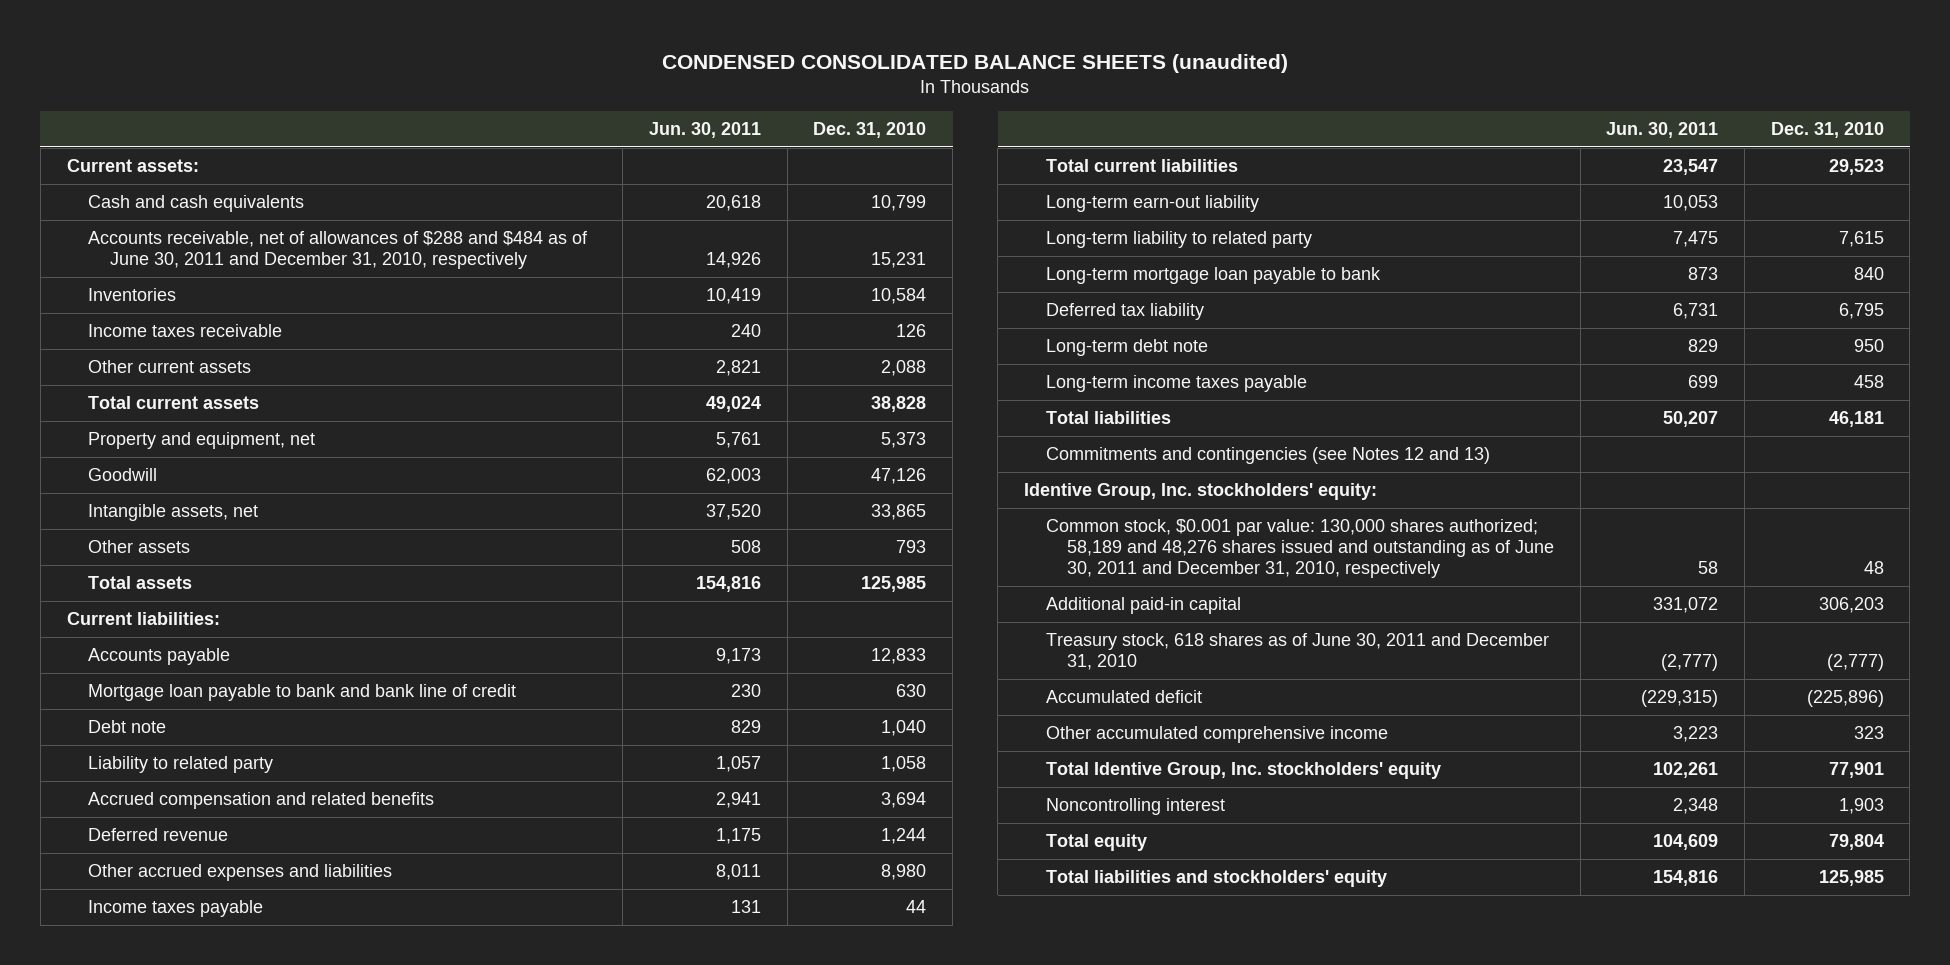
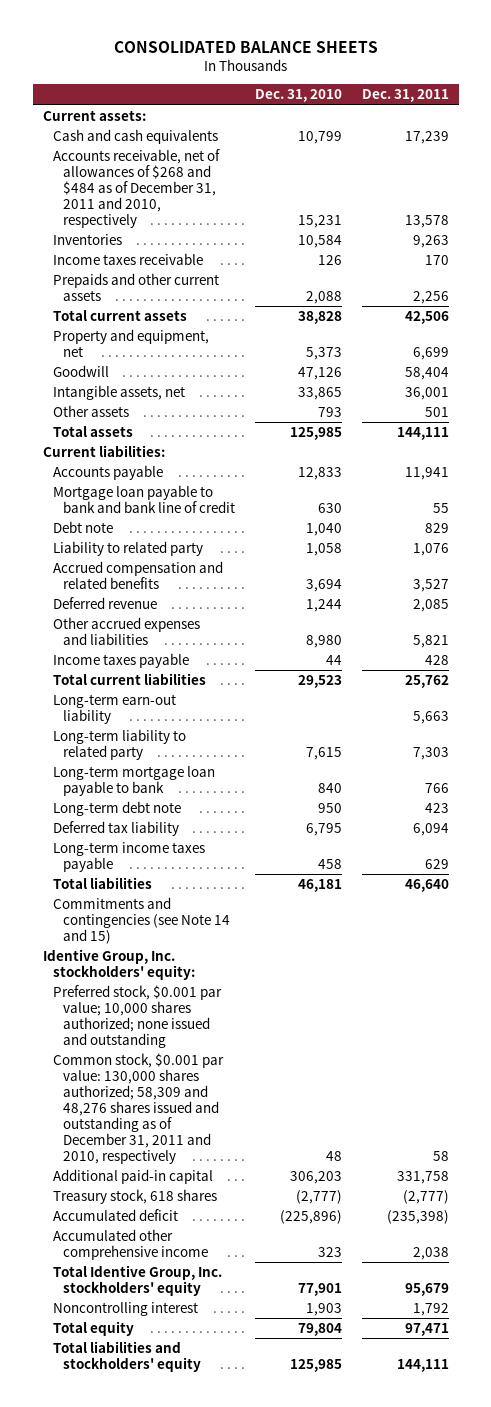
[662,53,1289,73] CONDENSED CONSOLIDATED BALANCE SHEETS (unaudited) -> [113,41,378,54] CONSOLIDATED BALANCE SHEETS
[649,122,762,139] Jun. 30, 2011 -> none
none -> [361,89,449,103] Dec. 31, 2011
[88,231,589,270] Accounts receivable, net of allowances of $288 and $484 as of June 30, 2011 and December 31, 2010, respectively -> [52,148,220,229] Accounts receivable, net of allowances of $268 and $484 as of December 31, 2011 and 2010, respectively
[88,360,252,374] Other current assets -> [52,272,219,301] Prepaids and other current assets
[1045,303,1204,321] Deferred tax liability -> [52,820,179,836] Deferred tax liability
[1045,447,1490,465] Commitments and contingencies (see Notes 12 and 13) -> [52,896,230,944] Commitments and contingencies (see Note 14 and 15)
none -> [52,984,222,1048] Preferred stock, $0.001 par value; 10,000 shares authorized; none issued and outstanding
[1045,519,1555,579] Common stock, $0.001 par value: 130,000 shares authorized; 58,189 and 48,276 shares issued and outstanding as of June 30, 2011 and December 31, 2010, respectively -> [52,1052,224,1165] Common stock, $0.001 par value: 130,000 shares authorized; 58,309 and 48,276 shares issued and outstanding as of December 31, 2011 and 2010, respectively
[1045,633,1549,671] Treasury stock, 618 shares as of June 30, 2011 and December 31, 2010 -> [52,1188,217,1204] Treasury stock, 618 shares
[1045,726,1388,744] Other accumulated comprehensive income -> [52,1228,208,1260] Accumulated other comprehensive income

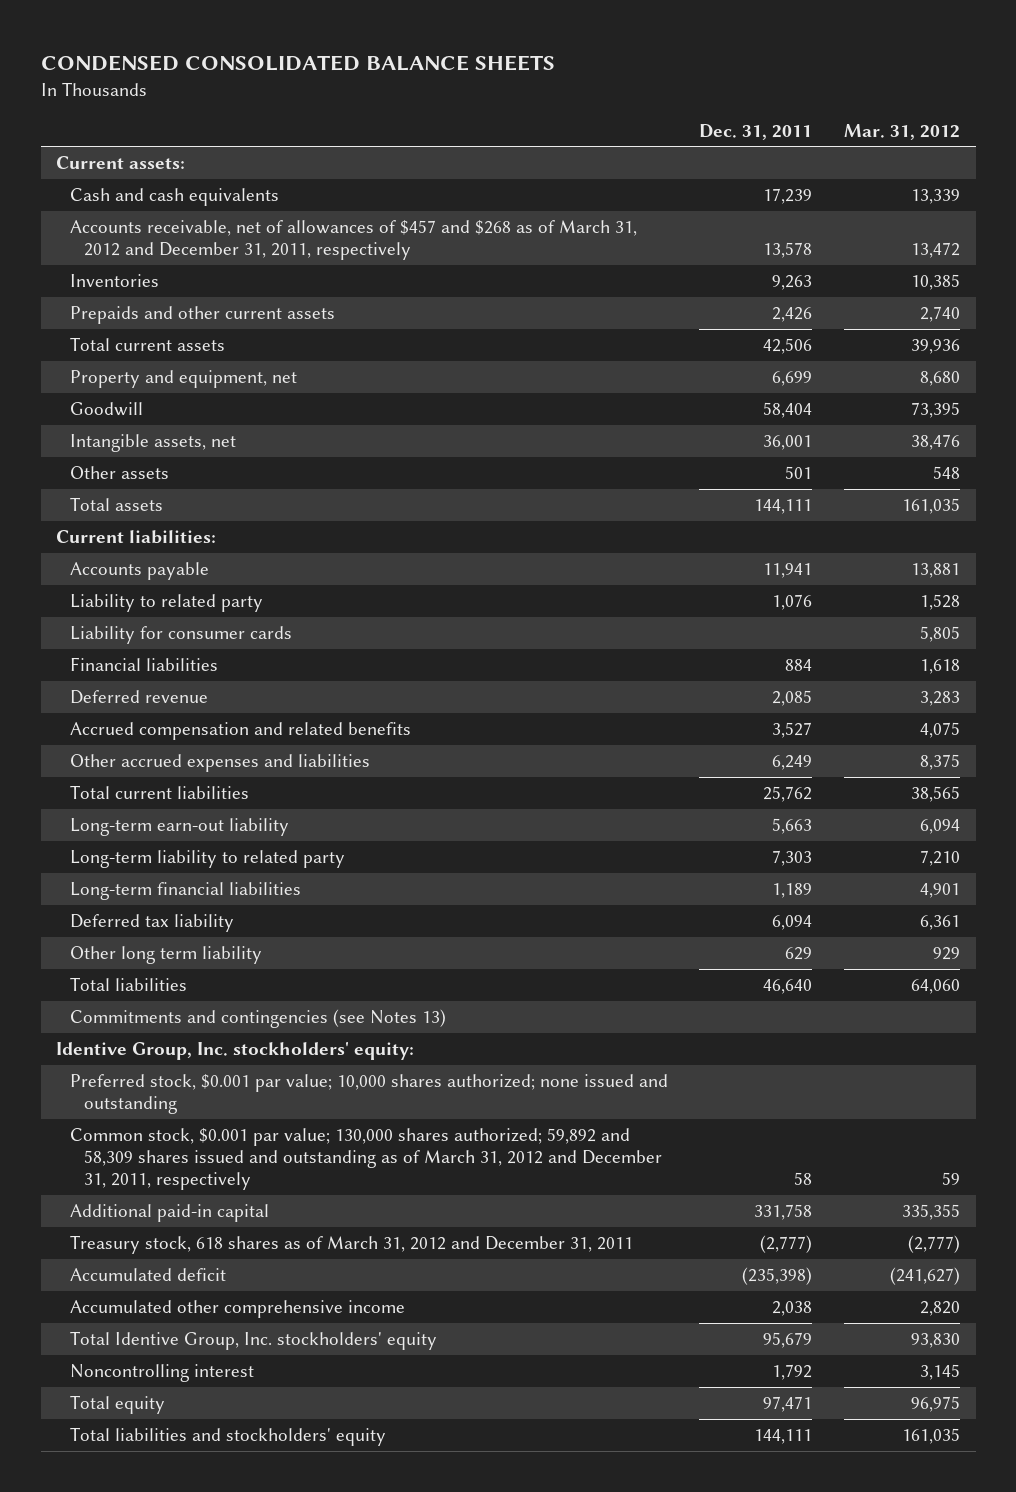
[113,41,378,54] CONSOLIDATED BALANCE SHEETS -> [40,55,555,72] CONDENSED CONSOLIDATED BALANCE SHEETS
[254,89,342,103] Dec. 31, 2010 -> none
none -> [843,123,960,140] Mar. 31, 2012
[52,148,220,229] Accounts receivable, net of allowances of $268 and $484 as of December 31, 2011 and 2010, respectively -> [70,220,638,260] Accounts receivable, net of allowances of $457 and $268 as of March 31, 2012 and December 31, 2011, respectively
[52,252,203,265] Income taxes receivable -> none
[412,290,449,304] 2,256 -> [772,307,813,323] 2,426
[52,484,235,513] Mortgage loan payable to bank and bank line of credit -> none
[52,520,113,533] Debt note -> none
none -> [70,626,293,645] Liability for consumer cards
none -> [70,657,219,672] Financial liabilities
[52,652,189,668] Income taxes payable -> none
[52,560,223,589] Accrued compensation and related benefits -> [70,722,412,741] Accrued compensation and related benefits
[412,634,449,648] 5,821 -> [772,755,813,771] 6,249
[52,765,215,796] Long-term mortgage loan payable to bank -> none
[52,800,181,816] Long-term debt note -> none
none -> [70,882,302,901] Long-term financial liabilities
[52,841,205,872] Long-term income taxes payable -> [70,946,263,965] Other long term liability
[52,896,230,944] Commitments and contingencies (see Note 14 and 15) -> [70,1009,447,1029] Commitments and contingencies (see Notes 13)
[52,1052,224,1165] Common stock, $0.001 par value: 130,000 shares authorized; 58,309 and 48,276 shares issued and outstanding as of December 31, 2011 and 2010, respectively -> [70,1128,662,1190] Common stock, $0.001 par value; 130,000 shares authorized; 59,892 and 58,309 shares issued and outstanding as of March 31, 2012 and December 31, 2011, respectively
[52,1188,217,1204] Treasury stock, 618 shares -> [70,1235,634,1255] Treasury stock, 618 shares as of March 31, 2012 and December 31, 2011

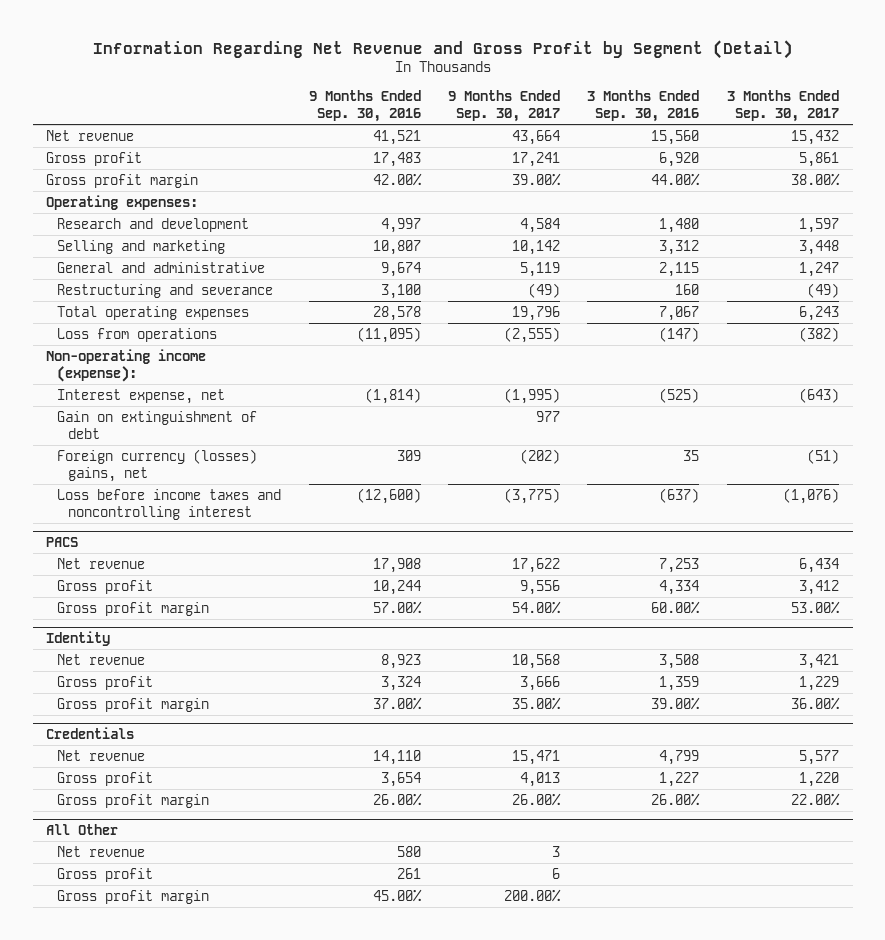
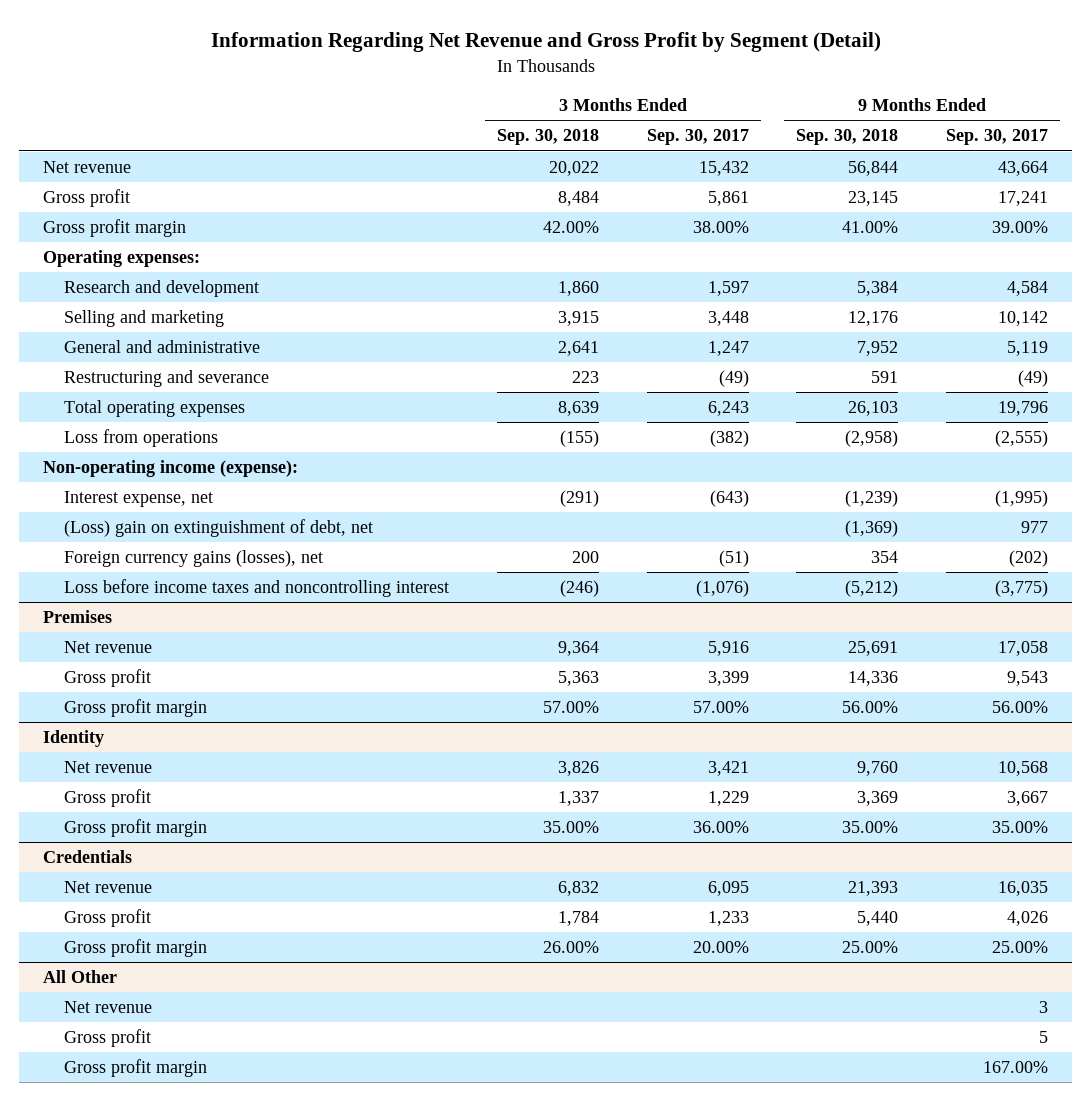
[308,90,421,123] 9 Months Ended Sep. 30, 2016 -> none
[587,90,700,123] 3 Months Ended Sep. 30, 2016 -> none
none -> [496,129,599,146] Sep. 30, 2018
none -> [796,129,899,146] Sep. 30, 2018
[57,410,258,439] Gain on extinguishment of debt -> [63,519,373,538] (Loss) gain on extinguishment of debt, net
[57,448,258,482] Foreign currency (losses) gains, net -> [63,550,323,568] Foreign currency gains (losses), net
[46,537,79,548] PACS -> [42,610,112,624] Premises
[512,557,561,573] 17,622 -> [998,641,1049,657] 17,058
[798,557,839,573] 6,434 -> [707,641,749,657] 5,916
[520,579,561,595] 9,556 -> [1007,671,1049,687] 9,543
[798,579,839,595] 3,412 -> [707,671,749,687] 3,399
[512,600,562,614] 54.00% -> [992,701,1049,714] 56.00%
[790,600,840,614] 53.00% -> [692,701,749,714] 57.00%
[520,675,561,691] 3,666 -> [1007,791,1049,807] 3,667
[512,749,561,765] 15,471 -> [998,881,1049,897] 16,035
[798,749,839,765] 5,577 -> [707,881,749,897] 6,095
[520,771,561,787] 4,013 -> [1007,911,1049,927] 4,026
[798,771,839,787] 1,220 -> [707,911,749,927] 1,233
[512,792,562,806] 26.00% -> [992,941,1049,954] 25.00%
[790,792,840,806] 22.00% -> [692,941,749,954] 20.00%
[552,867,561,879] 6 -> [1039,1031,1049,1044] 5
[504,888,562,902] 200.00% -> [983,1061,1049,1074] 167.00%

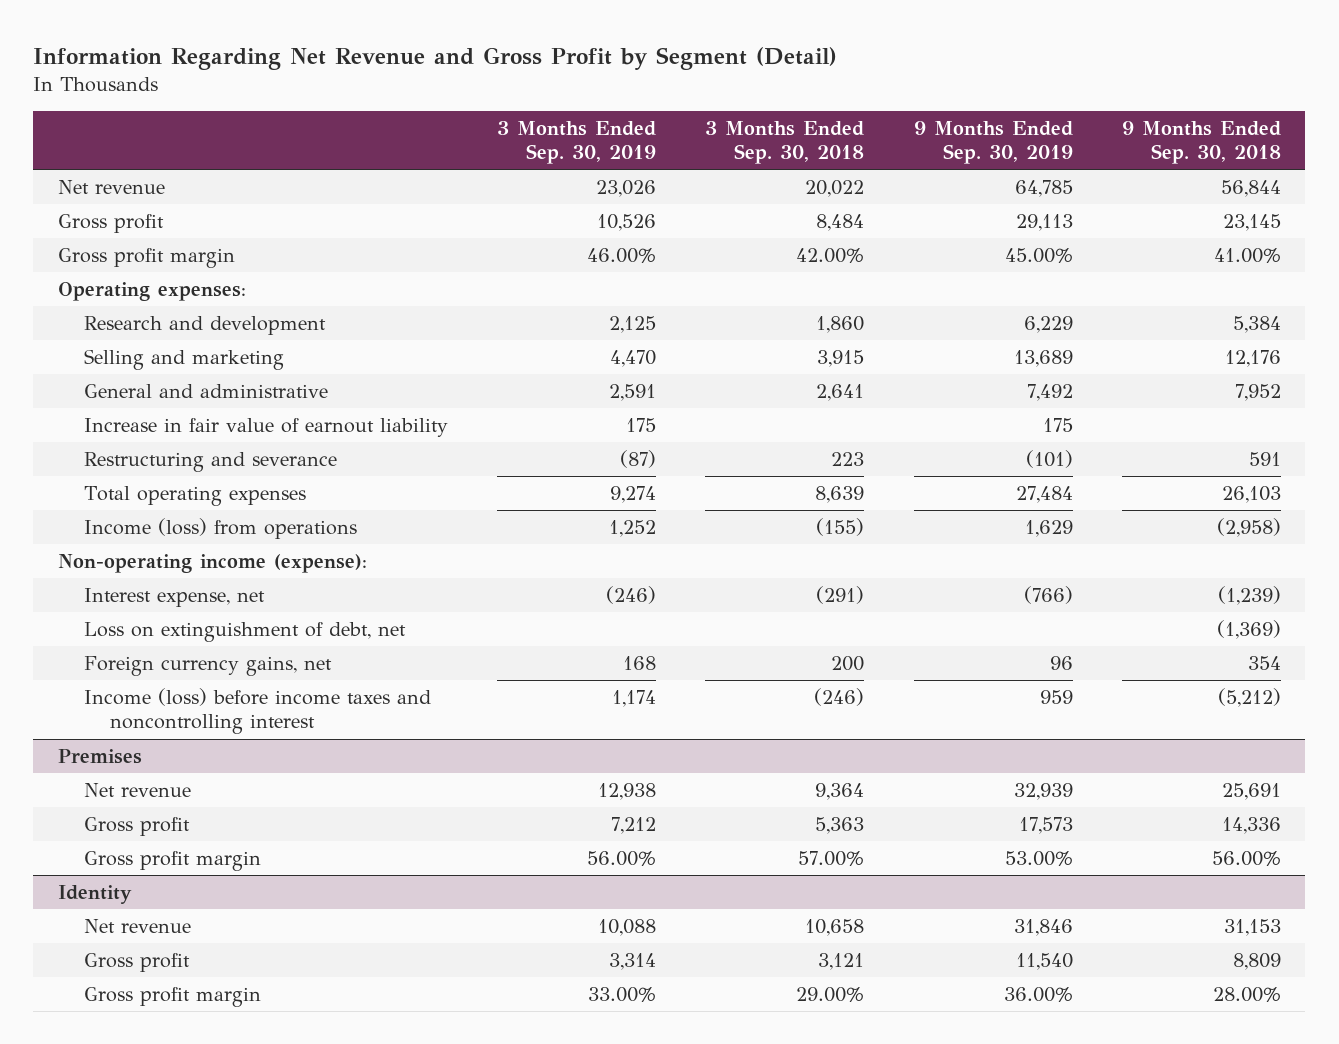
[646,129,749,146] Sep. 30, 2017 -> none
[946,129,1049,146] Sep. 30, 2017 -> none
none -> [497,120,657,165] 3 Months Ended Sep. 30, 2019
none -> [913,120,1073,165] 9 Months Ended Sep. 30, 2019
none -> [84,417,449,437] Increase in fair value of earnout liability
[63,429,218,448] Loss from operations -> [84,517,358,539] Income (loss) from operations
[63,519,373,538] (Loss) gain on extinguishment of debt, net -> [84,621,407,642] Loss on extinguishment of debt, net
[63,550,323,568] Foreign currency gains (losses), net -> [84,655,333,676] Foreign currency gains, net
[63,579,449,598] Loss before income taxes and noncontrolling interest -> [84,687,432,735] Income (loss) before income taxes and noncontrolling interest
[42,850,132,864] Credentials -> none
[63,881,152,894] Net revenue -> none
[63,909,151,928] Gross profit -> none
[63,939,207,958] Gross profit margin -> none
[42,970,117,984] All Other -> none
[63,1001,152,1014] Net revenue -> none
[63,1029,151,1048] Gross profit -> none
[63,1059,207,1078] Gross profit margin -> none
[557,761,599,777] 3,826 -> [805,918,865,936] 10,658
[857,761,899,777] 9,760 -> [1223,918,1281,936] 31,153
[557,791,599,807] 1,337 -> [818,952,865,970] 3,121
[857,791,899,807] 3,369 -> [1232,952,1281,970] 8,809
[542,821,599,834] 35.00% -> [796,986,865,1002] 29.00%
[842,821,899,834] 35.00% -> [1212,986,1281,1002] 28.00%

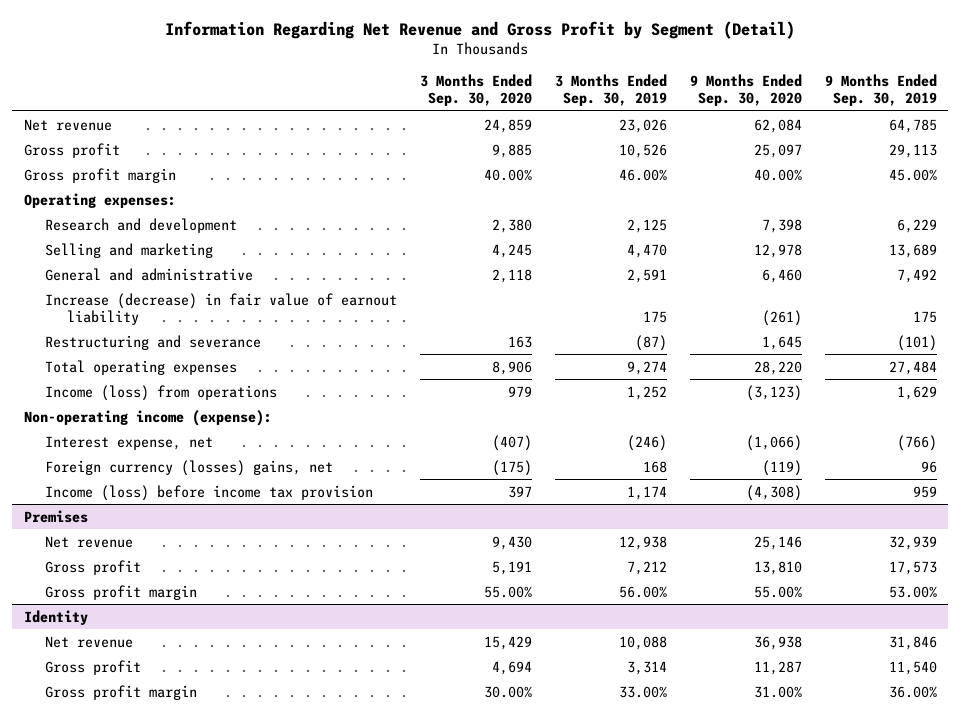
[705,120,865,165] 3 Months Ended Sep. 30, 2018 -> none
[1121,120,1281,165] 9 Months Ended Sep. 30, 2018 -> none
none -> [419,74,532,107] 3 Months Ended Sep. 30, 2020
none -> [689,74,802,107] 9 Months Ended Sep. 30, 2020
[84,417,449,437] Increase in fair value of earnout liability -> [45,292,398,325] Increase (decrease) in fair value of earnout liability
[84,621,407,642] Loss on extinguishment of debt, net -> none
[84,655,333,676] Foreign currency gains, net -> [45,459,334,476] Foreign currency (losses) gains, net
[84,687,432,735] Income (loss) before income taxes and noncontrolling interest -> [45,484,374,501] Income (loss) before income tax provision

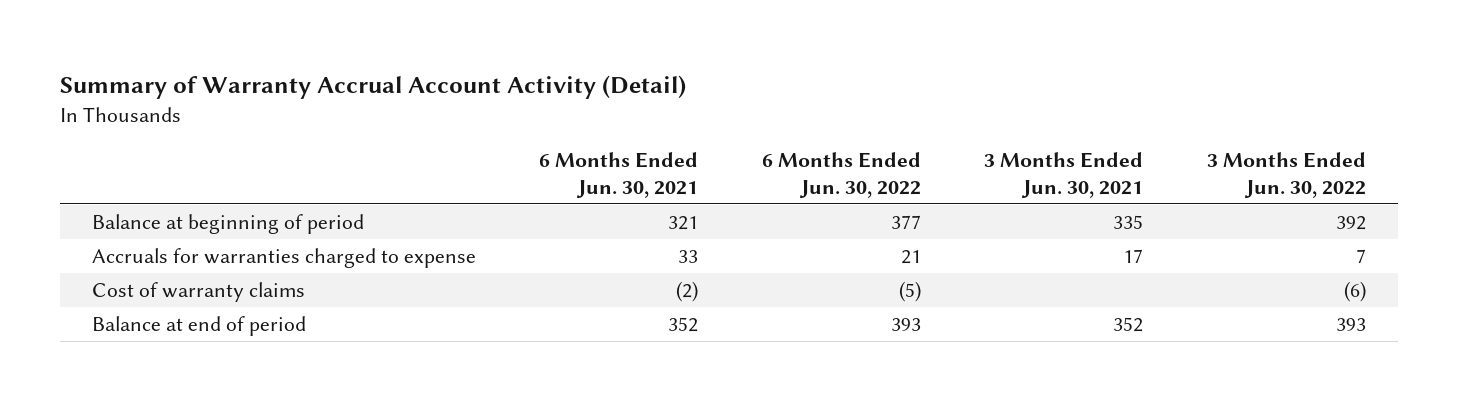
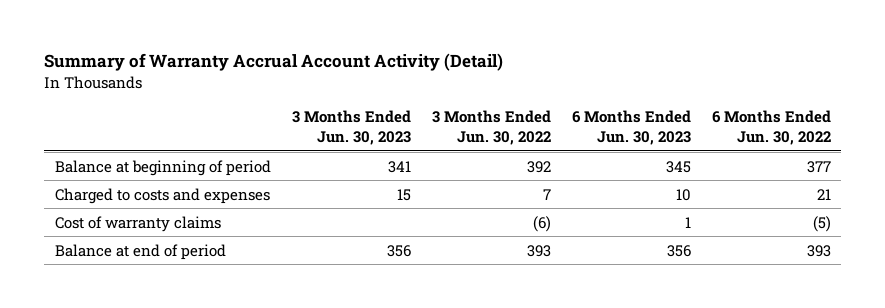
[539,152,699,198] 6 Months Ended Jun. 30, 2021 -> none
[984,152,1144,198] 3 Months Ended Jun. 30, 2021 -> none
none -> [291,110,411,145] 3 Months Ended Jun. 30, 2023
none -> [571,110,691,145] 6 Months Ended Jun. 30, 2023
[91,248,476,269] Accruals for warranties charged to expense -> [54,187,270,204] Charged to costs and expenses

